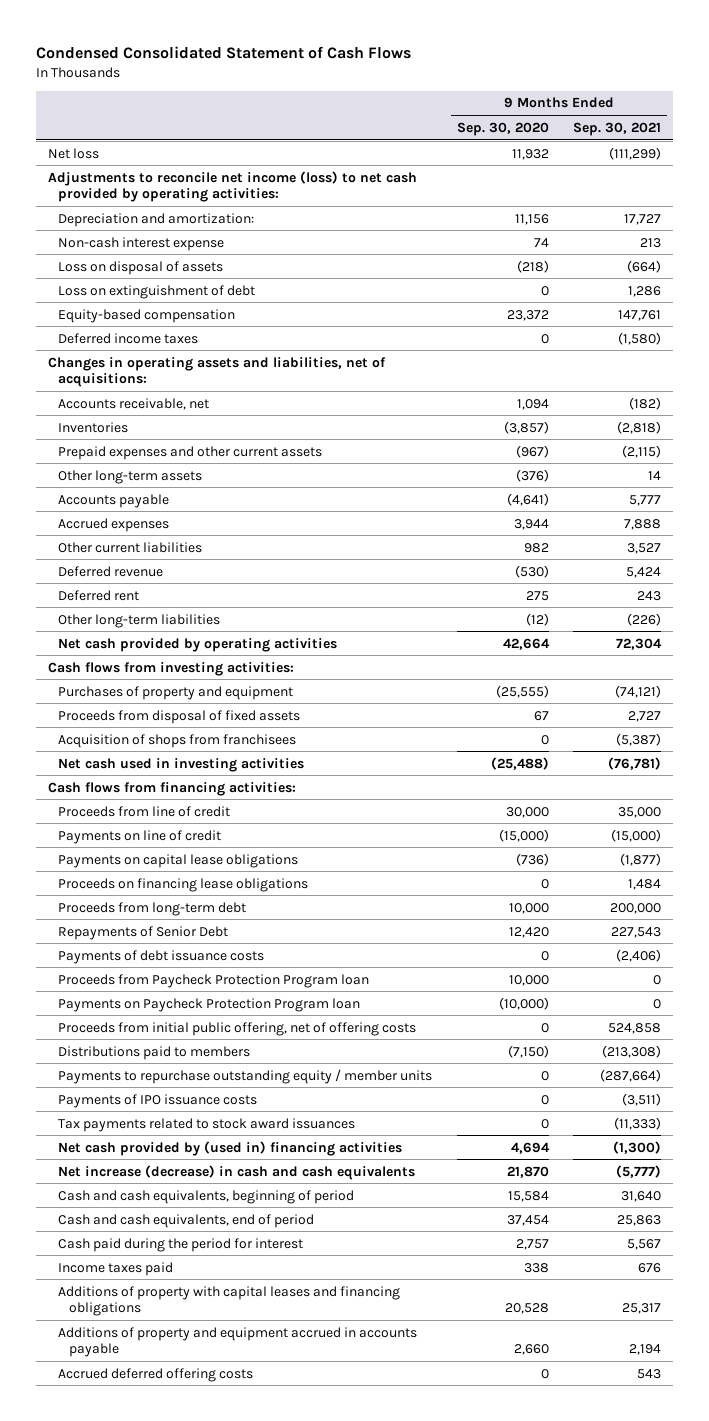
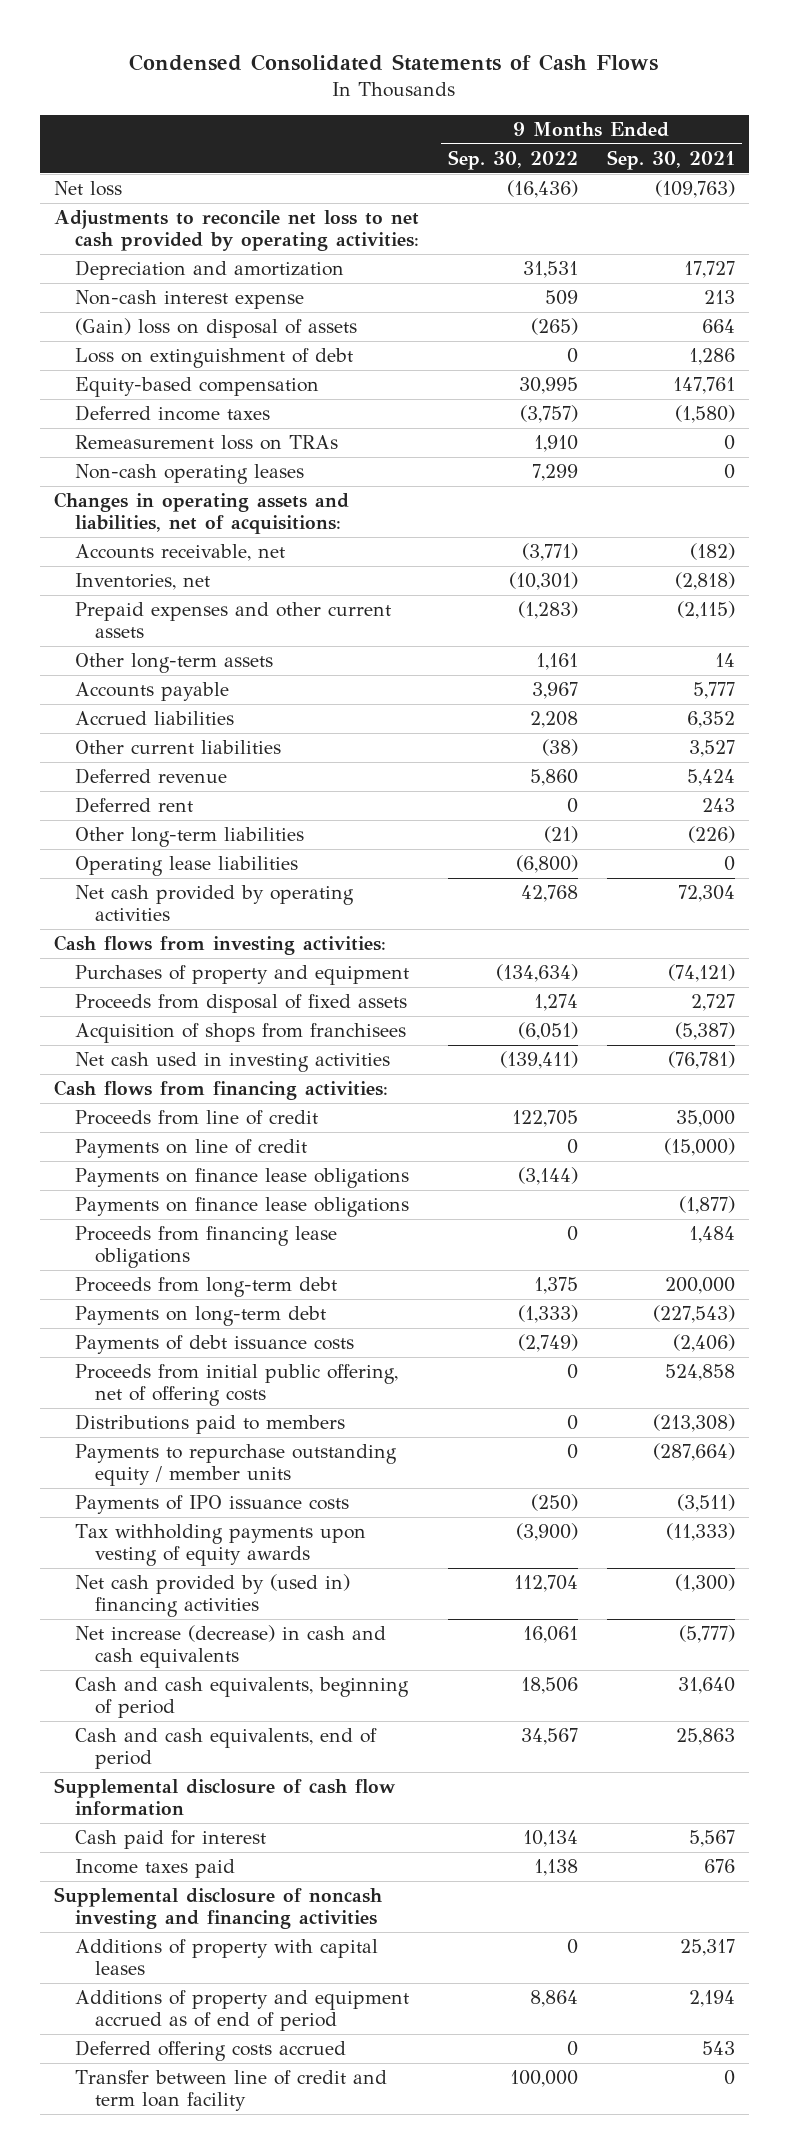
[35,45,411,59] Condensed Consolidated Statement of Cash Flows -> [129,53,659,71] Condensed Consolidated Statements of Cash Flows
[456,121,549,136] Sep. 30, 2020 -> none
none -> [447,149,578,170] Sep. 30, 2022
[609,146,662,160] (111,299) -> [654,180,735,199] (109,763)
[48,170,418,203] Adjustments to reconcile net income (loss) to net cash provided by operating activities: -> [54,210,420,252] Adjustments to reconcile net loss to net cash provided by operating activities:
[58,212,255,227] Depreciation and amortization: -> [74,260,344,281] Depreciation and amortization
[58,260,224,275] Loss on disposal of assets -> [74,318,357,339] (Gain) loss on disposal of assets
[627,259,662,273] (664) -> [701,319,735,334] 664
none -> [74,435,338,451] Remeasurement loss on TRAs
none -> [74,464,304,485] Non-cash operating leases
[58,421,129,433] Inventories -> [74,573,210,591] Inventories, net
[58,517,170,532] Accrued expenses -> [74,711,234,726] Accrued liabilities
[624,518,662,530] 7,888 -> [686,711,735,729] 6,352
none -> [74,856,298,877] Operating lease liabilities
none -> [74,1168,409,1189] Payments on finance lease obligations
[58,853,299,868] Payments on capital lease obligations -> [74,1197,409,1218] Payments on finance lease obligations
[58,877,309,892] Proceeds on financing lease obligations -> [74,1226,337,1269] Proceeds from financing lease obligations
[58,925,229,940] Repayments of Senior Debt -> none
none -> [74,1306,326,1327] Payments on long-term debt
[58,973,370,988] Proceeds from Paycheck Protection Program loan -> none
[58,997,361,1012] Payments on Paycheck Protection Program loan -> none
[58,1117,356,1132] Tax payments related to stock award issuances -> [74,1524,366,1567] Tax withholding payments upon vesting of equity awards
none -> [54,1778,397,1817] Supplemental disclosure of cash flow information
[58,1237,304,1252] Cash paid during the period for interest -> [74,1830,266,1850] Cash paid for interest
none -> [54,1887,383,1930] Supplemental disclosure of noncash investing and financing activities
[58,1285,401,1317] Additions of property with capital leases and financing obligations -> [74,1939,378,1976] Additions of property with capital leases
[58,1326,418,1358] Additions of property and equipment accrued in accounts payable -> [74,1990,409,2032] Additions of property and equipment accrued as of end of period
[58,1367,254,1382] Accrued deferred offering costs -> [74,2040,346,2062] Deferred offering costs accrued
none -> [74,2070,387,2112] Transfer between line of credit and term loan facility

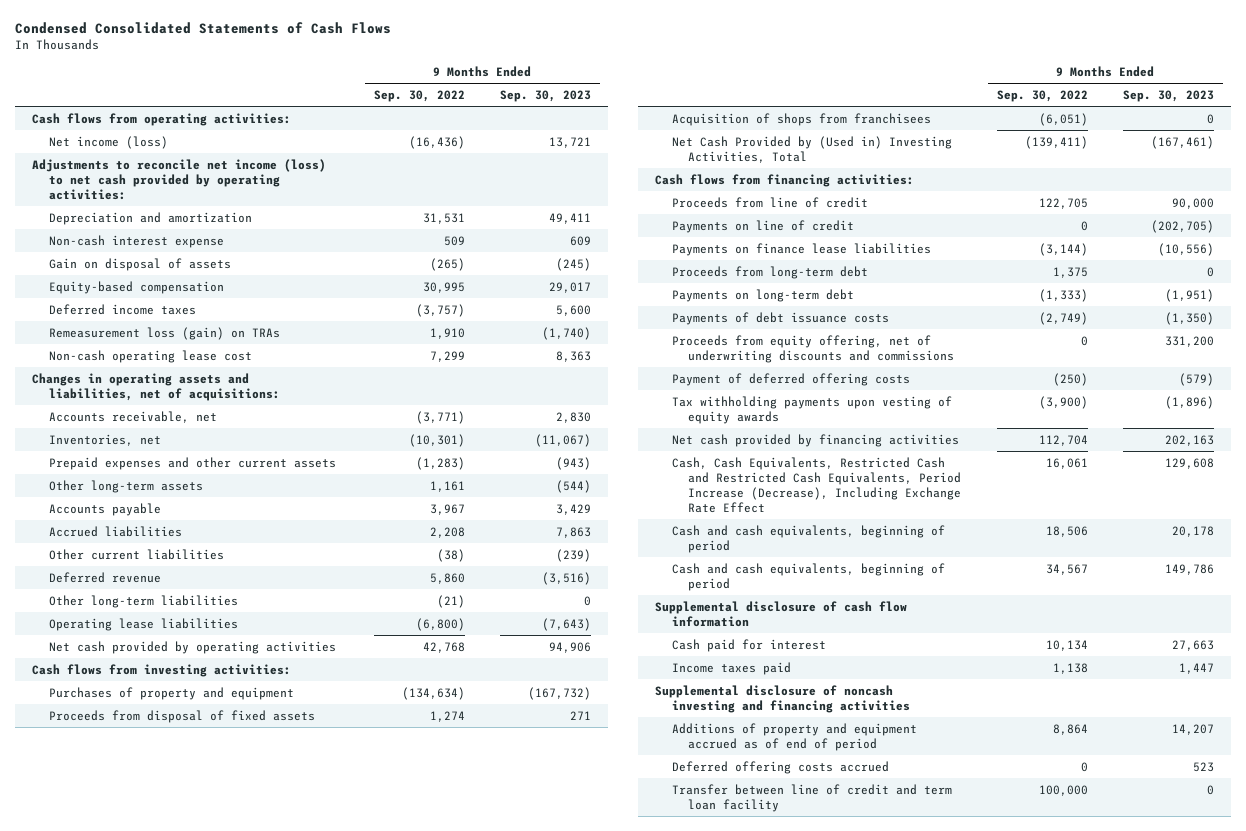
[606,149,735,170] Sep. 30, 2021 -> none
none -> [499,90,591,103] Sep. 30, 2023
none -> [32,112,292,126] Cash flows from operating activities:
[54,181,123,197] Net loss -> [48,135,168,149] Net income (loss)
[54,210,420,252] Adjustments to reconcile net loss to net cash provided by operating activities: -> [32,158,327,200] Adjustments to reconcile net income (loss) to net cash provided by operating activities:
[74,348,353,369] Loss on extinguishment of debt -> none
[74,318,357,339] (Gain) loss on disposal of assets -> [48,257,231,271] Gain on disposal of assets
[74,435,338,451] Remeasurement loss on TRAs -> [48,326,280,340] Remeasurement loss (gain) on TRAs
[74,464,304,485] Non-cash operating leases -> [48,349,252,363] Non-cash operating lease cost
[74,797,193,814] Deferred rent -> none
[74,1052,390,1073] Net cash used in investing activities -> [671,135,952,163] Net Cash Provided by (Used in) Investing Activities, Total
[74,1197,409,1218] Payments on finance lease obligations -> none
[74,1226,337,1269] Proceeds from financing lease obligations -> none
[74,1168,409,1189] Payments on finance lease obligations -> [671,242,931,256] Payments on finance lease liabilities
[74,1364,398,1407] Proceeds from initial public offering, net of offering costs -> none
[74,1414,345,1435] Distributions paid to members -> none
[74,1444,397,1487] Payments to repurchase outstanding equity / member units -> none
[74,1495,349,1515] Payments of IPO issuance costs -> none
none -> [671,334,955,363] Proceeds from equity offering, net of underwriting discounts and commissions
none -> [671,372,910,386] Payment of deferred offering costs
[74,1574,350,1618] Net cash provided by (used in) financing activities -> [671,433,959,447] Net cash provided by financing activities
[74,1625,386,1669] Net increase (decrease) in cash and cash equivalents -> [671,456,962,513] Cash, Cash Equivalents, Restricted Cash and Restricted Cash Equivalents, Period Increase (Decrease), Including Exchange Rate Effect
[74,1728,377,1770] Cash and cash equivalents, end of period -> [671,562,945,591] Cash and cash equivalents, beginning of period
[74,1939,378,1976] Additions of property with capital leases -> none

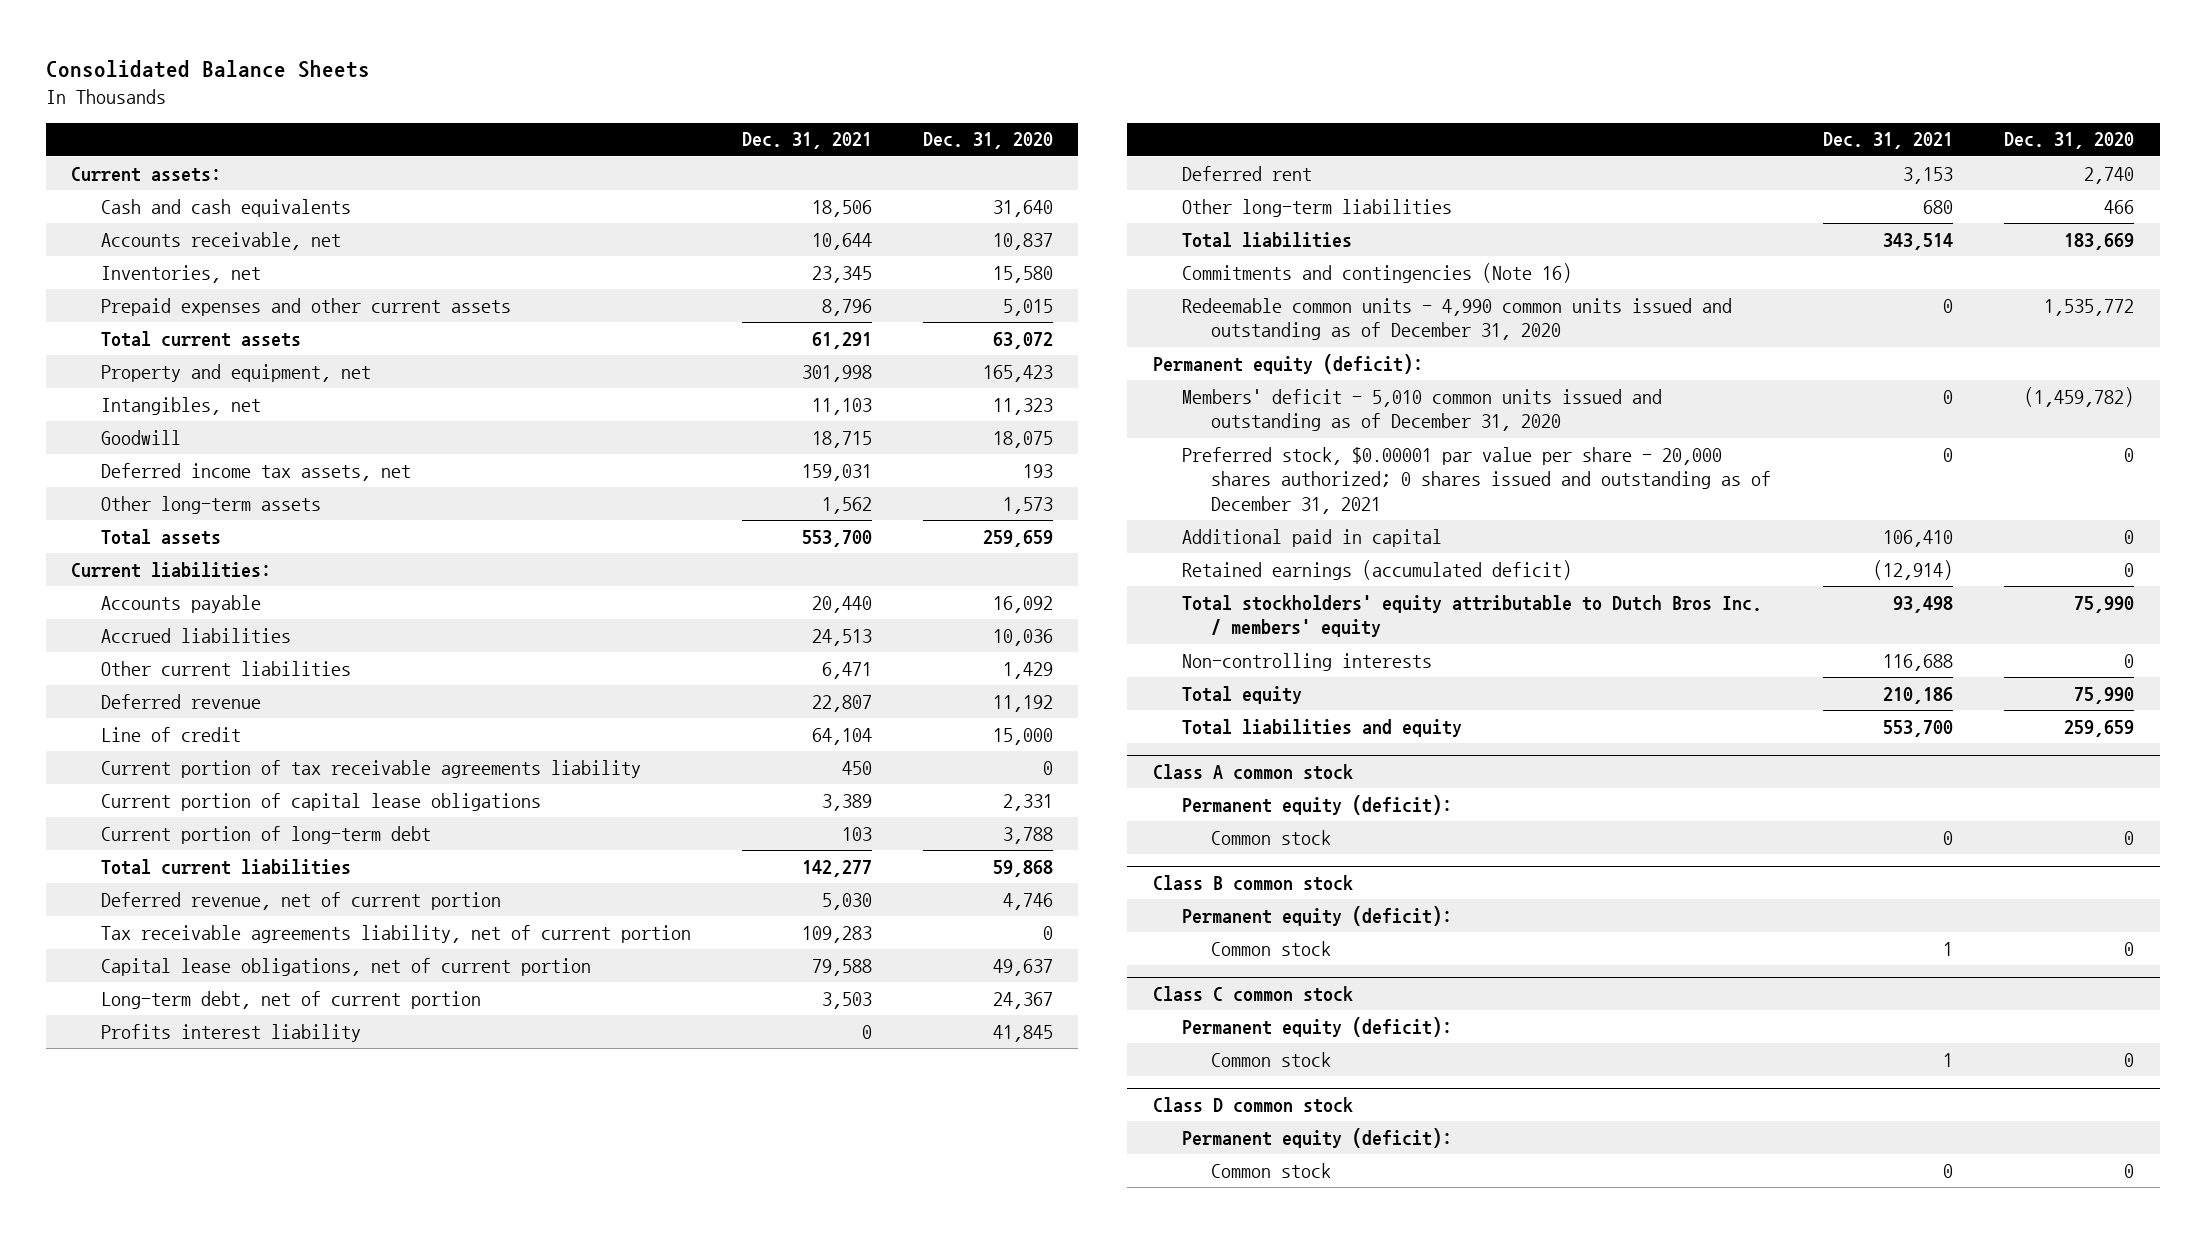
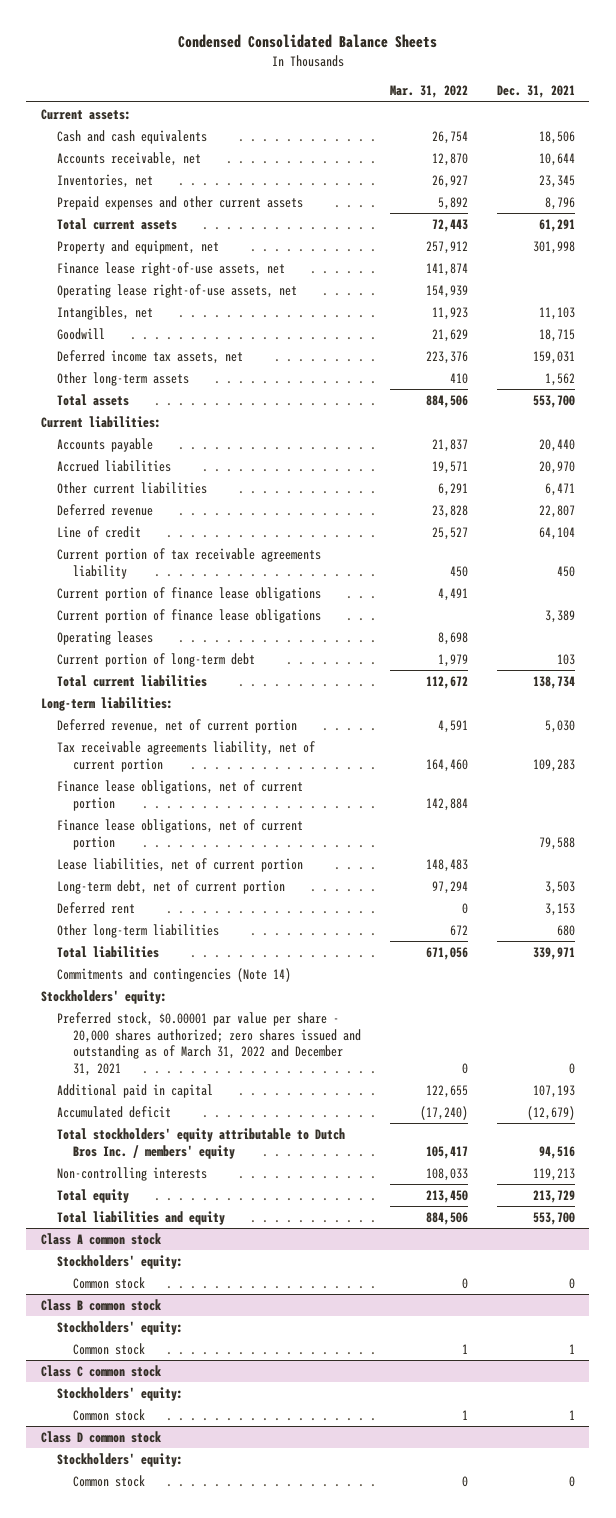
[45,60,370,79] Consolidated Balance Sheets -> [177,34,437,49] Condensed Consolidated Balance Sheets
[922,132,1053,150] Dec. 31, 2020 -> none
none -> [389,85,468,99] Mar. 31, 2022
none -> [56,261,285,276] Finance lease right-of-use assets, net
none -> [56,283,297,298] Operating lease right-of-use assets, net
[811,628,872,646] 24,513 -> [538,460,575,474] 20,970
none -> [56,586,321,601] Current portion of finance lease obligations
[100,792,541,811] Current portion of capital lease obligations -> [56,608,321,623] Current portion of finance lease obligations
none -> [56,630,153,645] Operating leases
[801,859,872,877] 142,277 -> [532,675,575,689] 138,734
none -> [40,696,173,711] Long-term liabilities:
none -> [56,779,303,811] Finance lease obligations, net of current portion
[100,957,591,976] Capital lease obligations, net of current portion -> [56,818,303,850] Finance lease obligations, net of current portion
none -> [56,857,303,872] Lease liabilities, net of current portion
[100,1023,361,1042] Profits interest liability -> none
[1181,297,1732,341] Redeemable common units - 4,990 common units issued and outstanding as of December 31, 2020 -> none
[1181,388,1662,432] Members' deficit - 5,010 common units issued and outstanding as of December 31, 2020 -> none
[1882,232,1953,250] 343,514 -> [532,946,575,960] 339,971
[1181,262,1572,283] Commitments and contingencies (Note 16) -> [56,967,291,982] Commitments and contingencies (Note 14)
[1152,353,1423,374] Permanent equity (deficit): -> [40,989,167,1004] Stockholders' equity:
[1181,446,1771,514] Preferred stock, $0.00001 par value per share - 20,000 shares authorized; 0 shares issued and outstanding as of December 31, 2021 -> [56,1011,362,1077] Preferred stock, $0.00001 par value per share - 20,000 shares authorized; zero shares issued and outstanding as of March 31, 2022 and December 31, 2021
[1882,529,1953,547] 106,410 -> [532,1084,575,1098] 107,193
[1181,559,1572,580] Retained earnings (accumulated deficit) -> [56,1105,171,1118] Accumulated deficit
[1872,559,1953,580] (12,914) -> [526,1105,575,1120] (12,679)
[1892,595,1953,613] 93,498 -> [538,1145,575,1159] 94,516
[1882,653,1953,671] 116,688 -> [532,1167,575,1181] 119,213
[1882,686,1953,704] 210,186 -> [532,1189,575,1203] 213,729
[1181,794,1452,815] Permanent equity (deficit): -> [56,1254,183,1269] Stockholders' equity:
[1181,905,1452,926] Permanent equity (deficit): -> [56,1320,183,1335] Stockholders' equity:
[1181,1016,1452,1037] Permanent equity (deficit): -> [56,1386,183,1401] Stockholders' equity:
[1181,1127,1452,1148] Permanent equity (deficit): -> [56,1452,183,1467] Stockholders' equity:

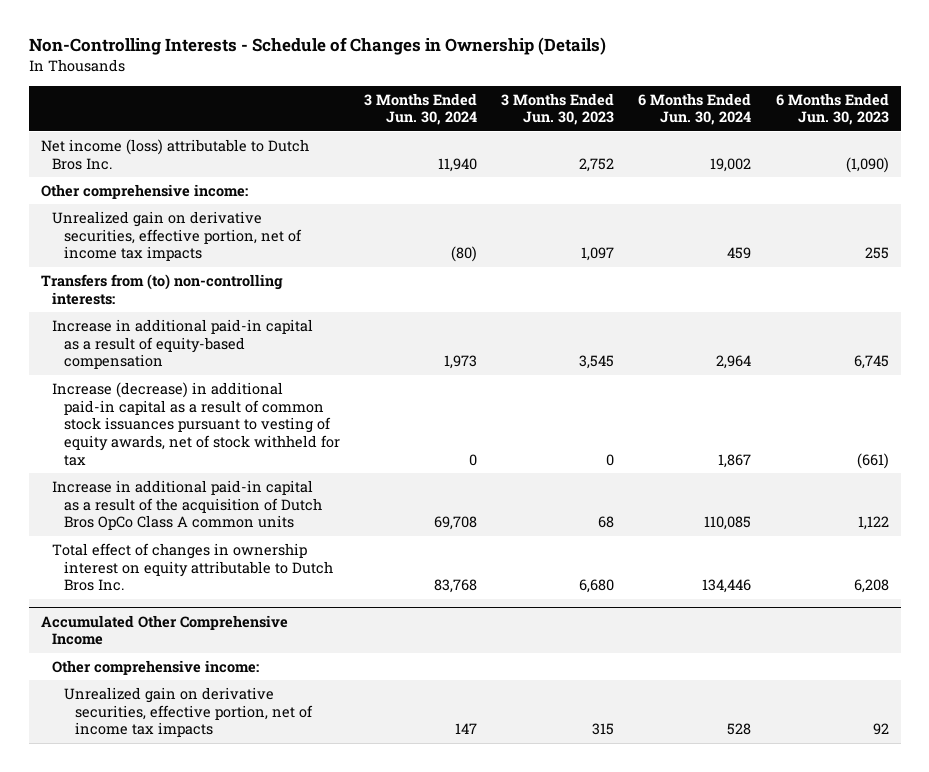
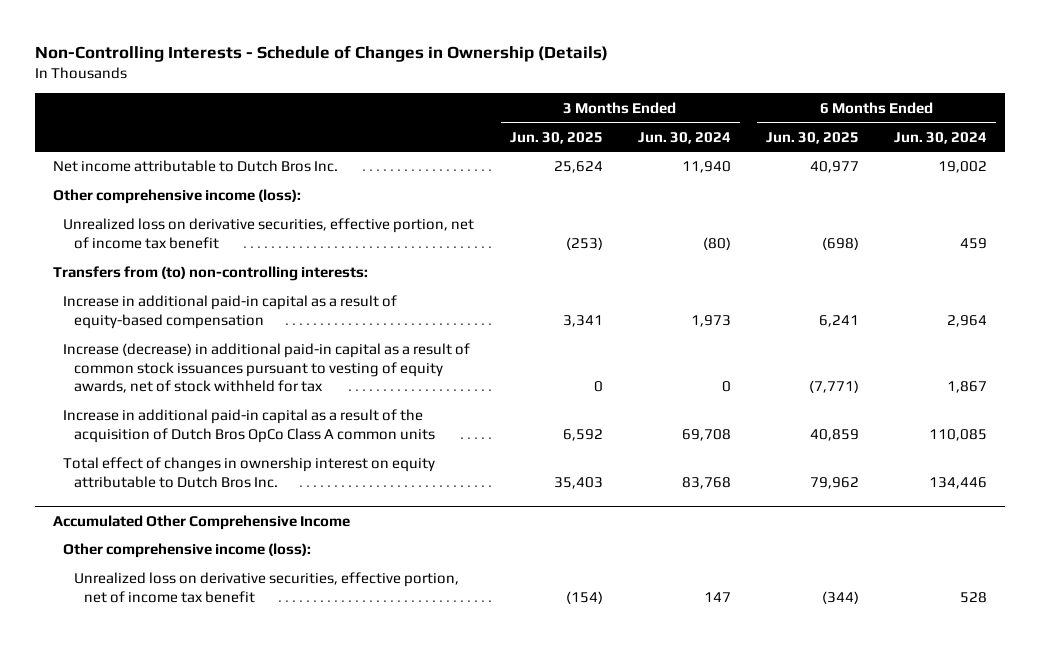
[501,92,615,126] 3 Months Ended Jun. 30, 2023 -> none
[775,92,889,126] 6 Months Ended Jun. 30, 2023 -> none
none -> [509,131,603,144] Jun. 30, 2025
none -> [765,131,859,144] Jun. 30, 2025
[40,138,309,170] Net income (loss) attributable to Dutch Bros Inc. -> [52,160,338,173] Net income attributable to Dutch Bros Inc.
[40,183,248,199] Other comprehensive income: -> [52,189,301,205] Other comprehensive income (loss):
[52,210,302,262] Unrealized gain on derivative securities, effective portion, net of income tax impacts -> [63,218,475,249] Unrealized loss on derivative securities, effective portion, net of income tax benefit
[52,659,260,675] Other comprehensive income: -> [63,543,312,559] Other comprehensive income (loss):
[63,686,314,738] Unrealized gain on derivative securities, effective portion, net of income tax impacts -> [73,572,459,603] Unrealized loss on derivative securities, effective portion, net of income tax benefit

